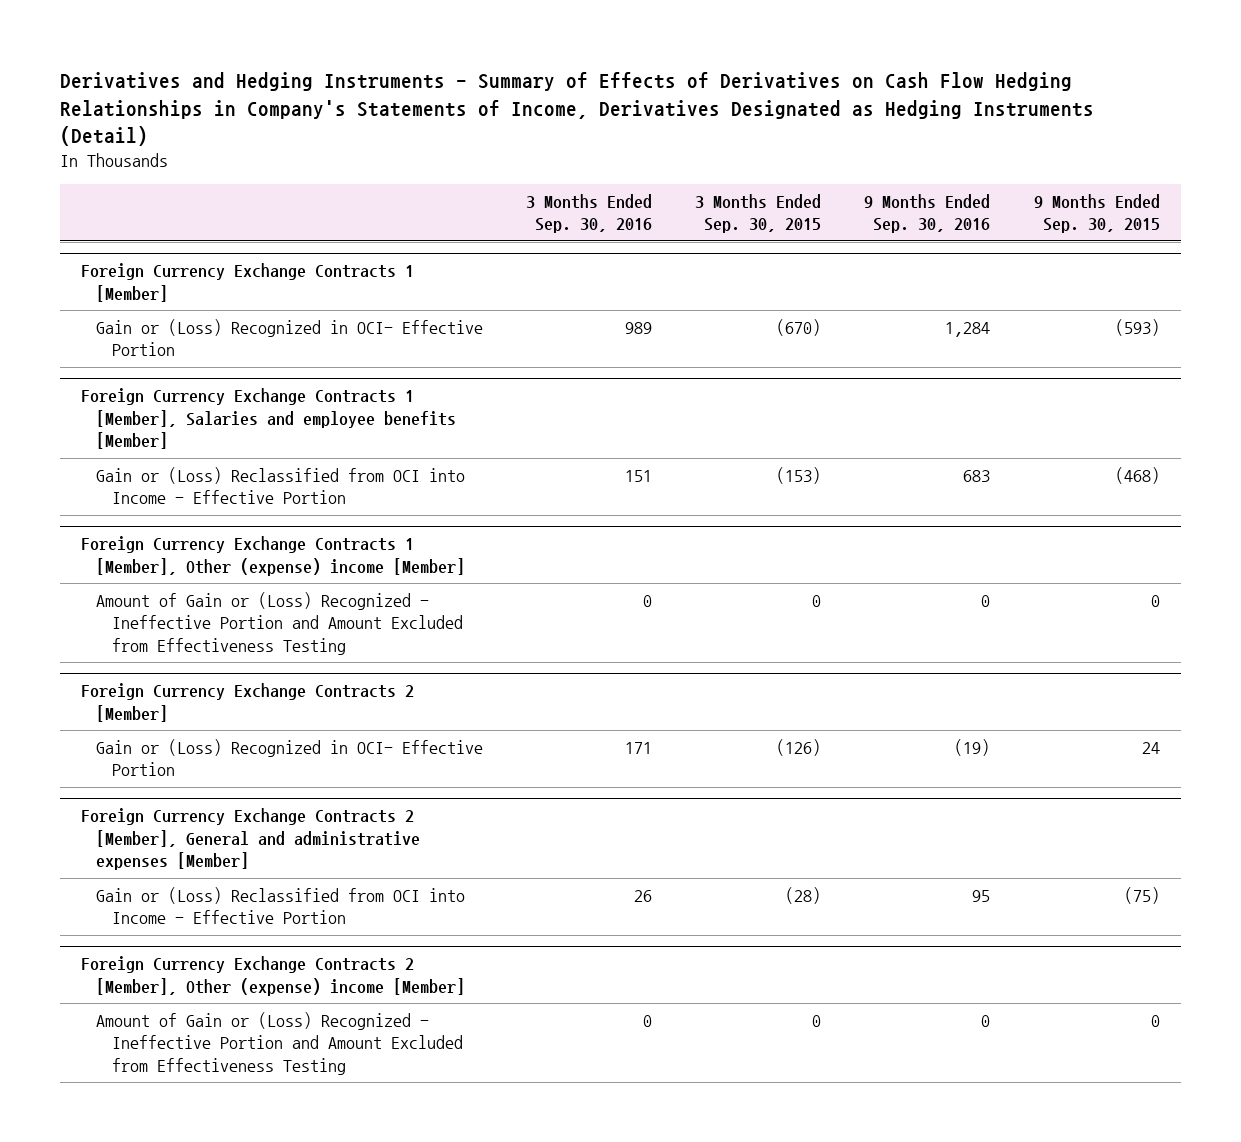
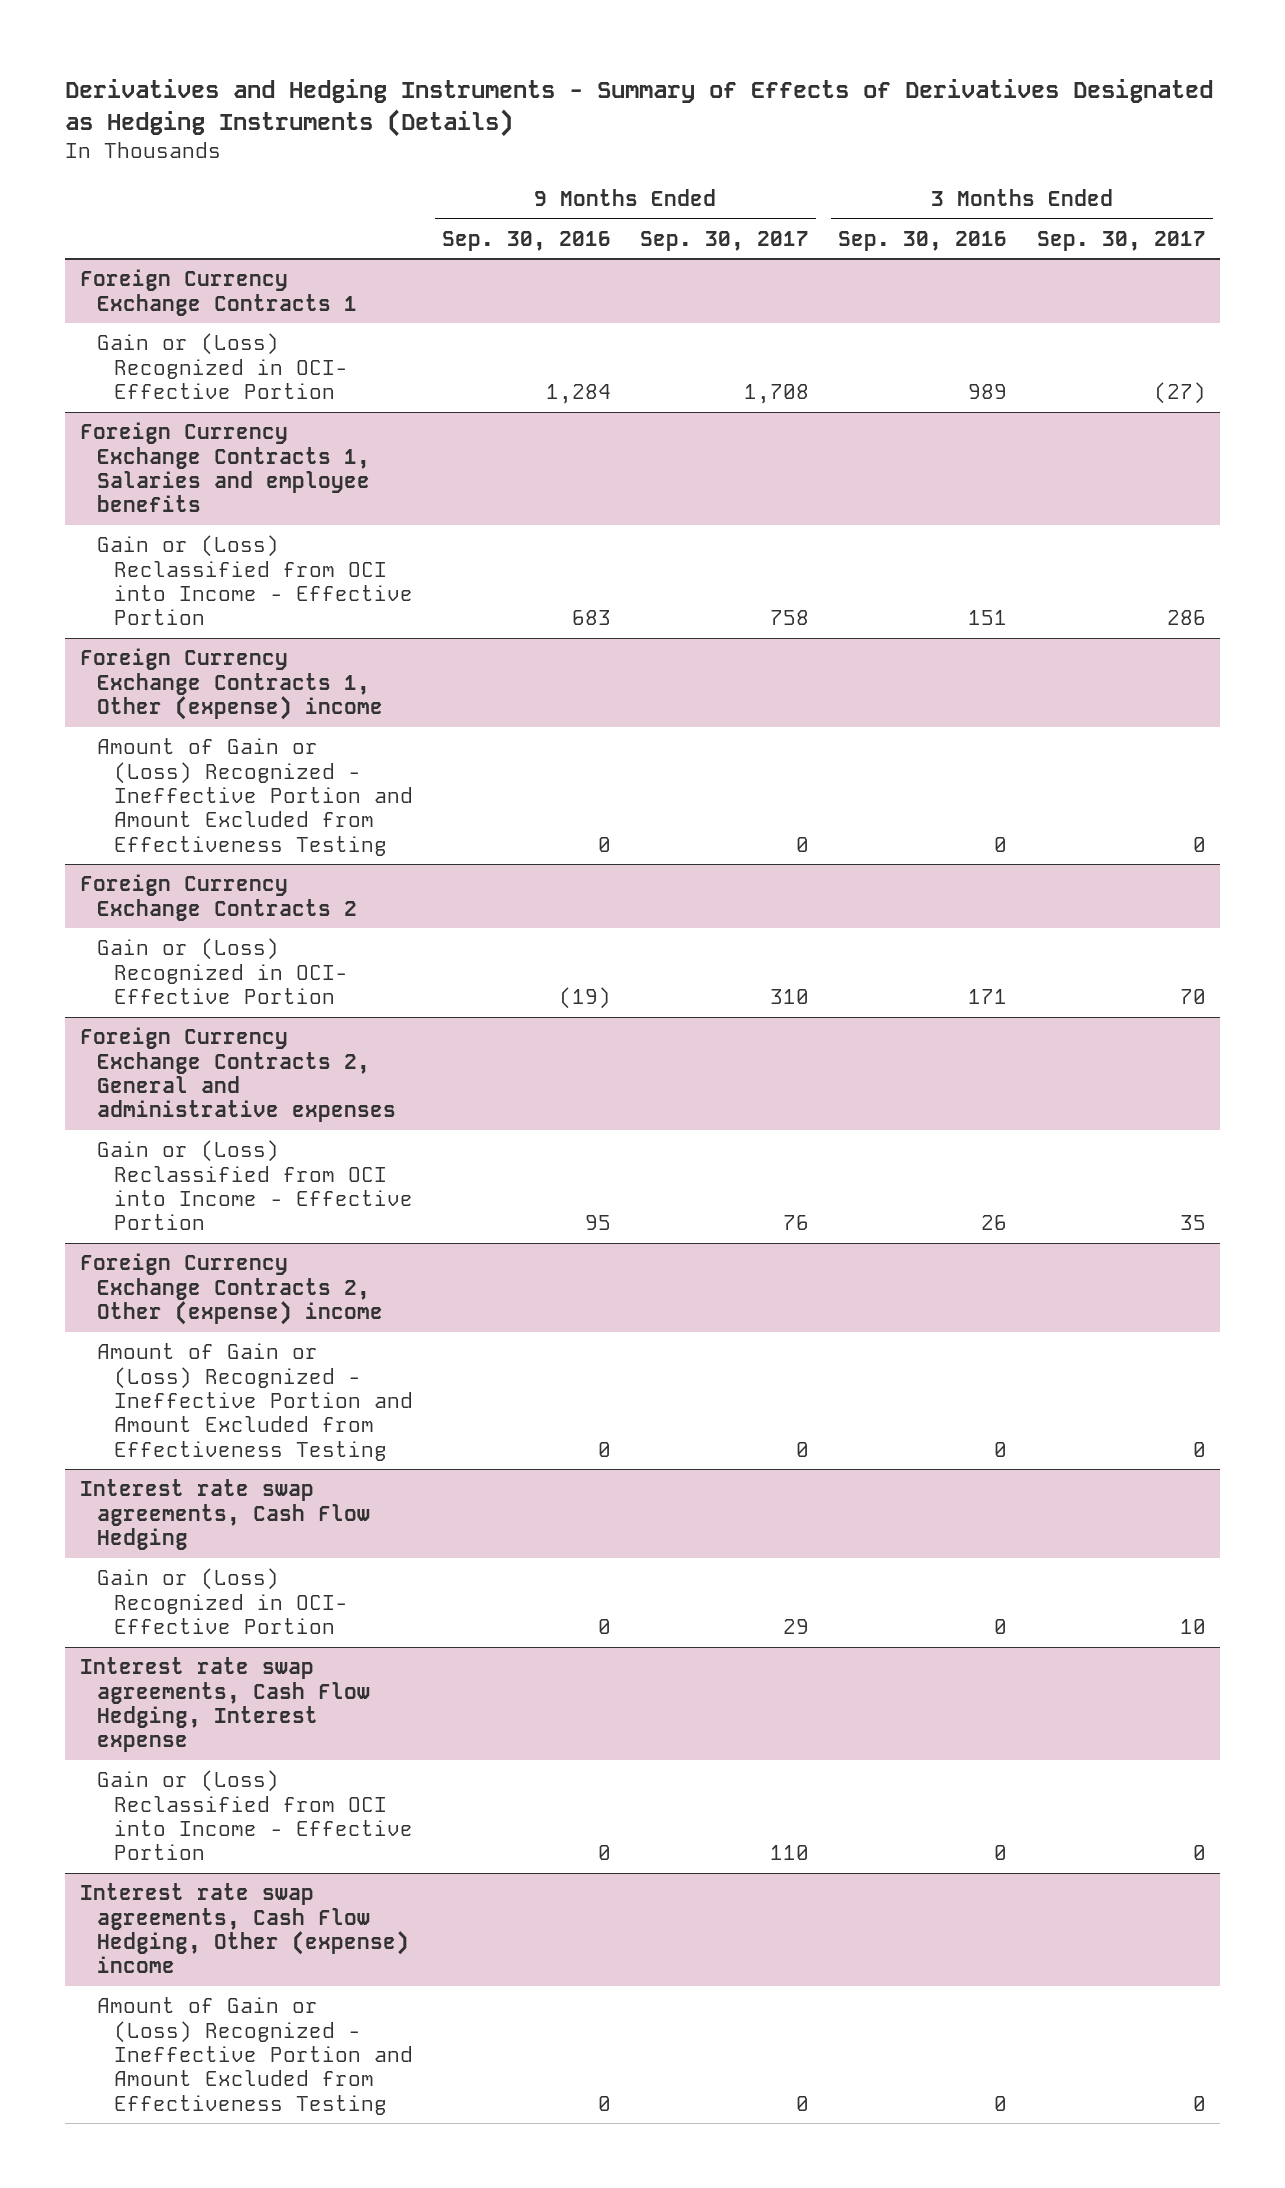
[59,72,1094,147] Derivatives and Hedging Instruments - Summary of Effects of Derivatives on Cash Flow Hedging Relationships in Company's Statements of Income, Derivatives Designated as Hedging Instruments (Detail) -> [65,78,1214,137] Derivatives and Hedging Instruments - Summary of Effects of Derivatives Designated as Hedging Instruments (Details)
[695,193,822,234] 3 Months Ended Sep. 30, 2015 -> none
[1033,193,1160,234] 9 Months Ended Sep. 30, 2015 -> none
none -> [640,230,810,251] Sep. 30, 2017
none -> [1036,230,1206,251] Sep. 30, 2017
[81,263,415,302] Foreign Currency Exchange Contracts 1 [Member] -> [79,269,357,316] Foreign Currency Exchange Contracts 1
[81,388,457,450] Foreign Currency Exchange Contracts 1 [Member], Salaries and employee benefits [Member] -> [79,422,370,513] Foreign Currency Exchange Contracts 1, Salaries and employee benefits
[81,536,466,576] Foreign Currency Exchange Contracts 1 [Member], Other (expense) income [Member] -> [79,648,383,720] Foreign Currency Exchange Contracts 1, Other (expense) income
[81,683,415,722] Foreign Currency Exchange Contracts 2 [Member] -> [79,874,357,921] Foreign Currency Exchange Contracts 2
[81,808,421,871] Foreign Currency Exchange Contracts 2 [Member], General and administrative expenses [Member] -> [79,1027,396,1123] Foreign Currency Exchange Contracts 2, General and administrative expenses
[81,956,466,996] Foreign Currency Exchange Contracts 2 [Member], Other (expense) income [Member] -> [79,1253,383,1325] Foreign Currency Exchange Contracts 2, Other (expense) income
none -> [79,1479,370,1550] Interest rate swap agreements, Cash Flow Hedging
none -> [96,1568,348,1634] Gain or (Loss) Recognized in OCI- Effective Portion
none -> [79,1657,370,1753] Interest rate swap agreements, Cash Flow Hedging, Interest expense
none -> [96,1770,413,1861] Gain or (Loss) Reclassified from OCI into Income - Effective Portion
none -> [79,1883,409,1974] Interest rate swap agreements, Cash Flow Hedging, Other (expense) income
none -> [96,1997,413,2115] Amount of Gain or (Loss) Recognized - Ineffective Portion and Amount Excluded from Effectiveness Testing

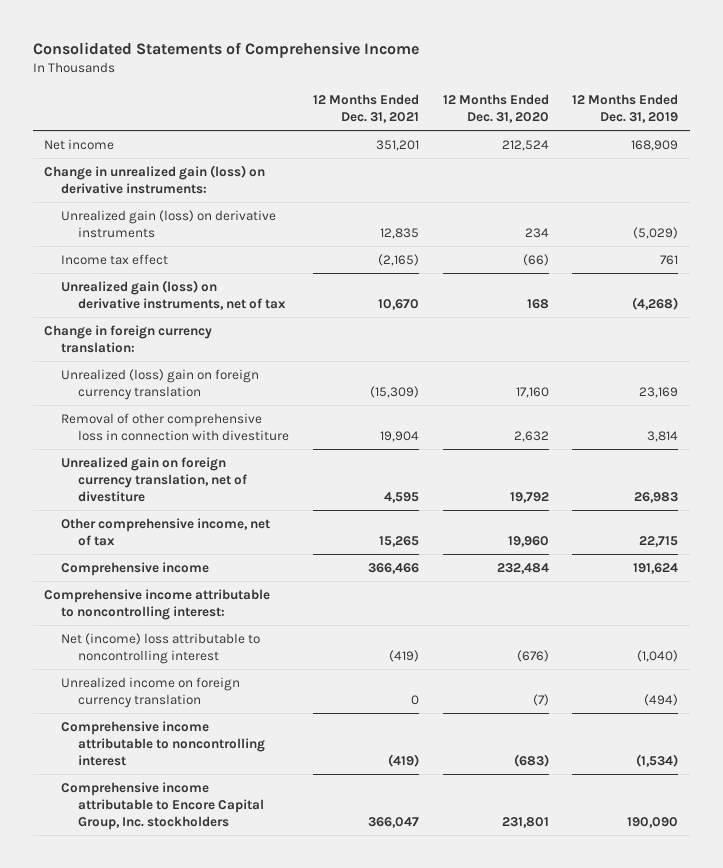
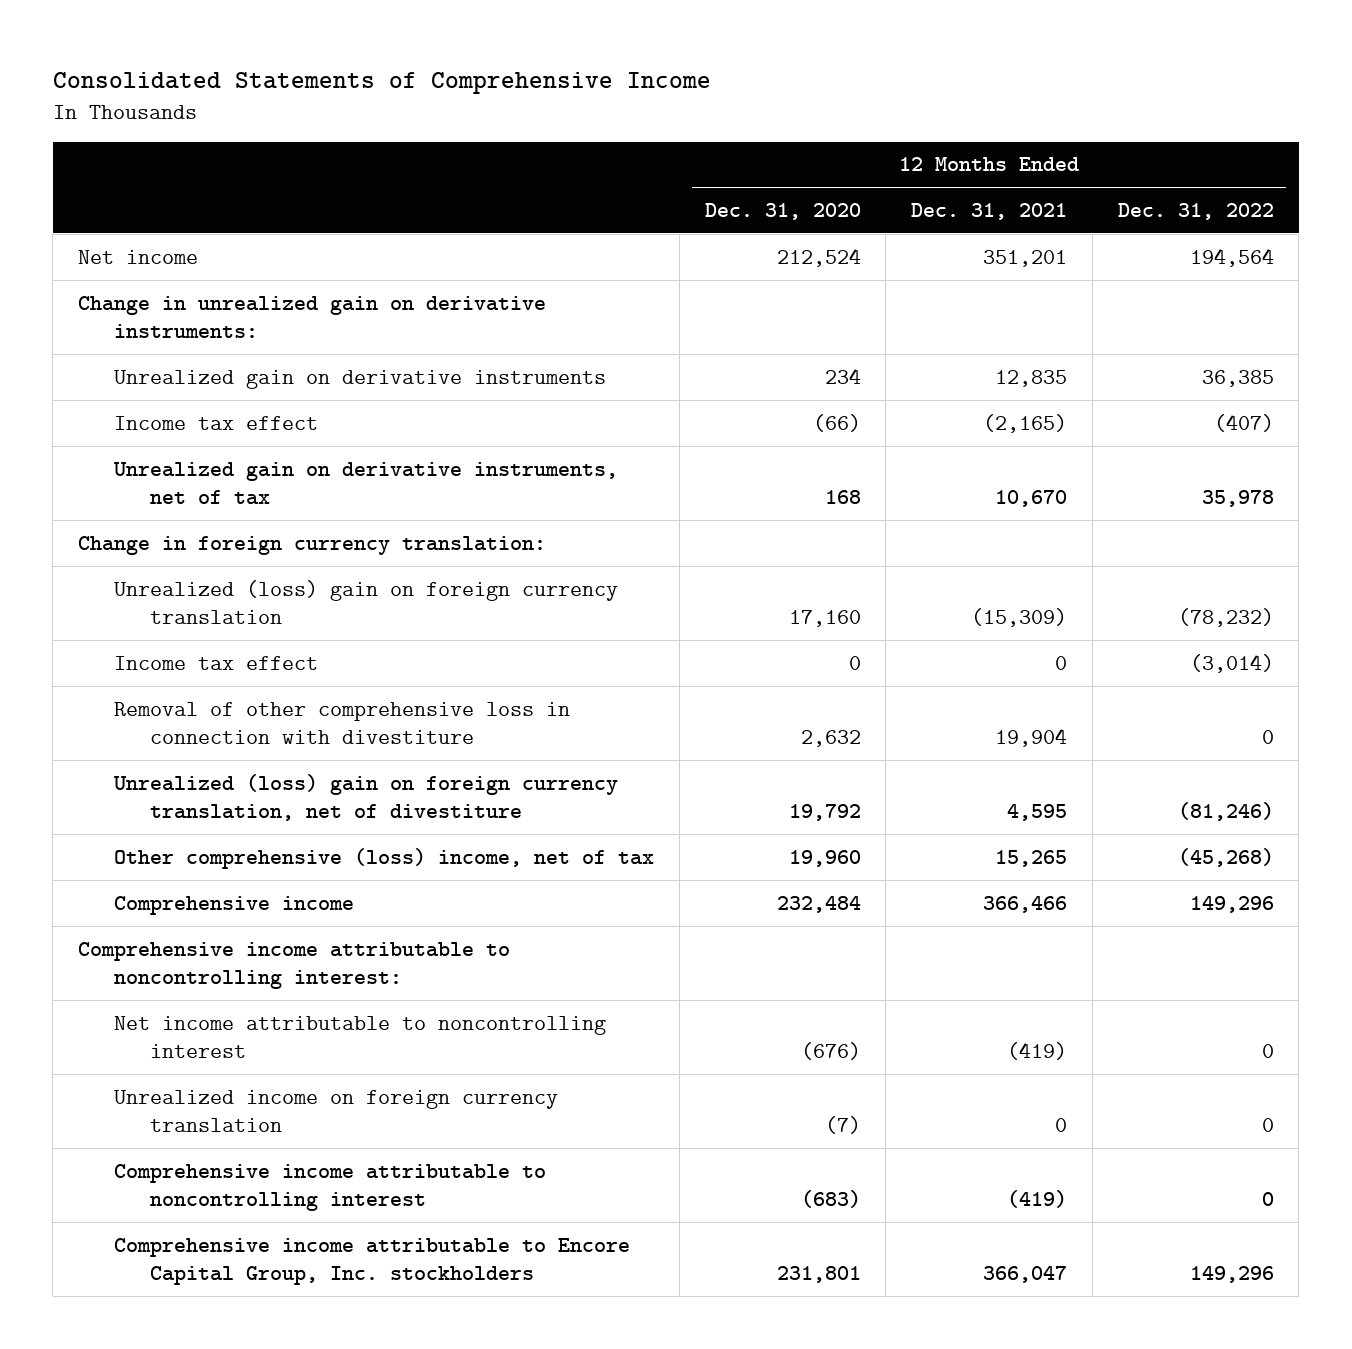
[572,93,679,123] 12 Months Ended Dec. 31, 2019 -> none
none -> [1117,202,1274,220] Dec. 31, 2022
[44,164,266,194] Change in unrealized gain (loss) on derivative instruments: -> [78,295,547,338] Change in unrealized gain on derivative instruments:
[61,209,277,238] Unrealized gain (loss) on derivative instruments -> [114,369,607,389] Unrealized gain on derivative instruments
[61,279,286,310] Unrealized gain (loss) on derivative instruments, net of tax -> [113,461,619,505] Unrealized gain on derivative instruments, net of tax
none -> [114,655,319,670] Income tax effect
[61,456,247,503] Unrealized gain on foreign currency translation, net of divestiture -> [113,773,619,821] Unrealized (loss) gain on foreign currency translation, net of divestiture
[61,517,271,546] Other comprehensive income, net of tax -> [114,847,655,869] Other comprehensive (loss) income, net of tax
[61,632,261,664] Net (income) loss attributable to noncontrolling interest -> [114,1015,607,1058] Net income attributable to noncontrolling interest

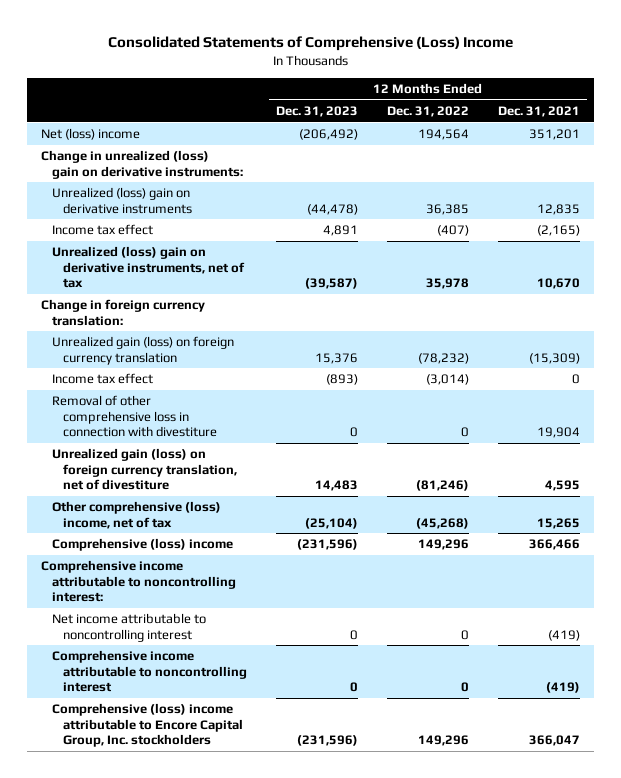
[52,72,711,95] Consolidated Statements of Comprehensive Income -> [107,36,513,52] Consolidated Statements of Comprehensive (Loss) Income
[704,202,861,220] Dec. 31, 2020 -> none
none -> [276,106,359,118] Dec. 31, 2023
[78,249,199,264] Net income -> [41,128,141,141] Net (loss) income
[78,295,547,338] Change in unrealized gain on derivative instruments: -> [41,150,244,179] Change in unrealized (loss) gain on derivative instruments:
[114,369,607,389] Unrealized gain on derivative instruments -> [52,187,193,214] Unrealized (loss) gain on derivative instruments
[113,461,619,505] Unrealized gain on derivative instruments, net of tax -> [52,246,246,288] Unrealized (loss) gain on derivative instruments, net of tax
[114,579,619,624] Unrealized (loss) gain on foreign currency translation -> [52,336,235,365] Unrealized gain (loss) on foreign currency translation
[113,773,619,821] Unrealized (loss) gain on foreign currency translation, net of divestiture -> [52,448,238,490] Unrealized gain (loss) on foreign currency translation, net of divestiture
[114,895,355,915] Comprehensive income -> [52,538,234,552] Comprehensive (loss) income
[114,1089,559,1132] Unrealized income on foreign currency translation -> none
[114,1237,631,1285] Comprehensive income attributable to Encore Capital Group, Inc. stockholders -> [52,703,244,747] Comprehensive (loss) income attributable to Encore Capital Group, Inc. stockholders

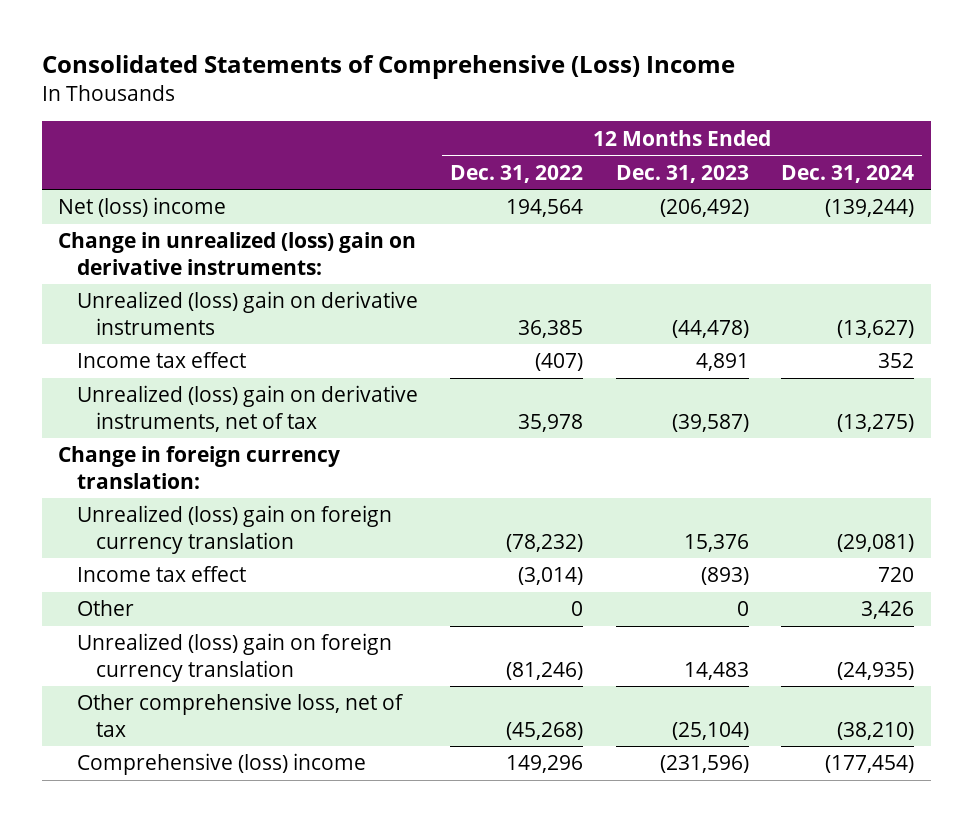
[497,106,580,118] Dec. 31, 2021 -> none
none -> [781,164,915,183] Dec. 31, 2024
[52,336,235,365] Unrealized gain (loss) on foreign currency translation -> [76,505,392,554] Unrealized (loss) gain on foreign currency translation
[52,395,218,437] Removal of other comprehensive loss in connection with divestiture -> [76,600,134,617] Other
[52,448,238,490] Unrealized gain (loss) on foreign currency translation, net of divestiture -> [76,633,392,682] Unrealized (loss) gain on foreign currency translation
[52,501,222,529] Other comprehensive (loss) income, net of tax -> [76,693,404,737] Other comprehensive loss, net of tax
[41,560,237,602] Comprehensive income attributable to noncontrolling interest: -> none
[52,613,207,642] Net income attributable to noncontrolling interest -> none
[52,650,248,692] Comprehensive income attributable to noncontrolling interest -> none
[52,703,244,747] Comprehensive (loss) income attributable to Encore Capital Group, Inc. stockholders -> none

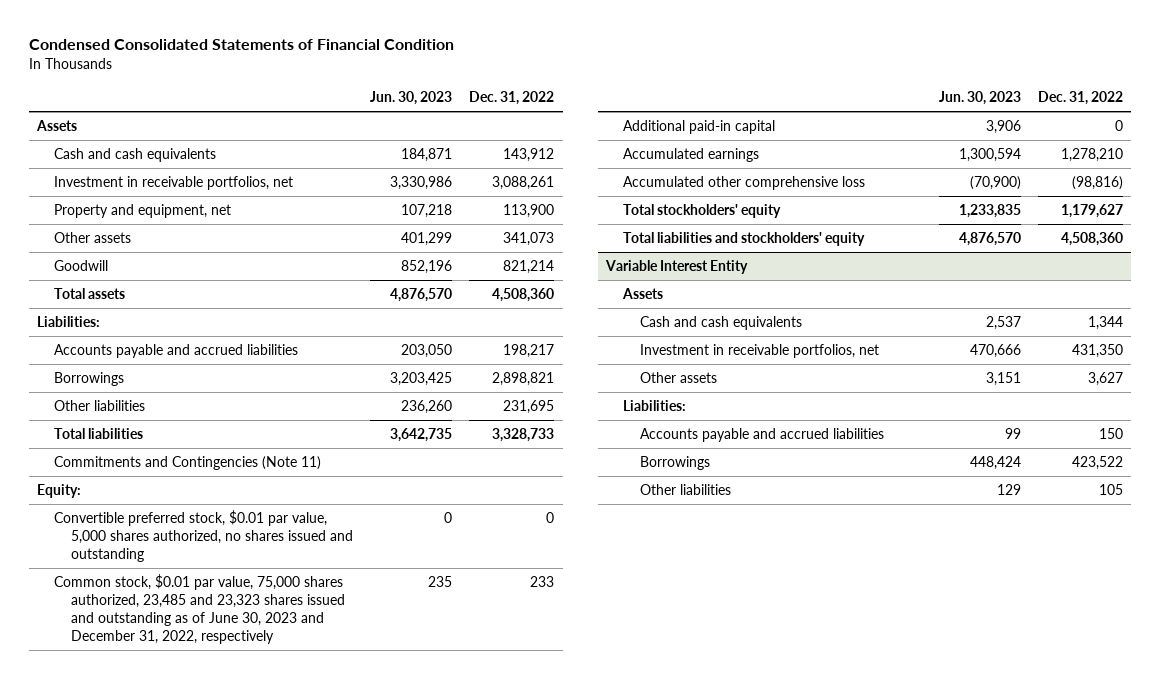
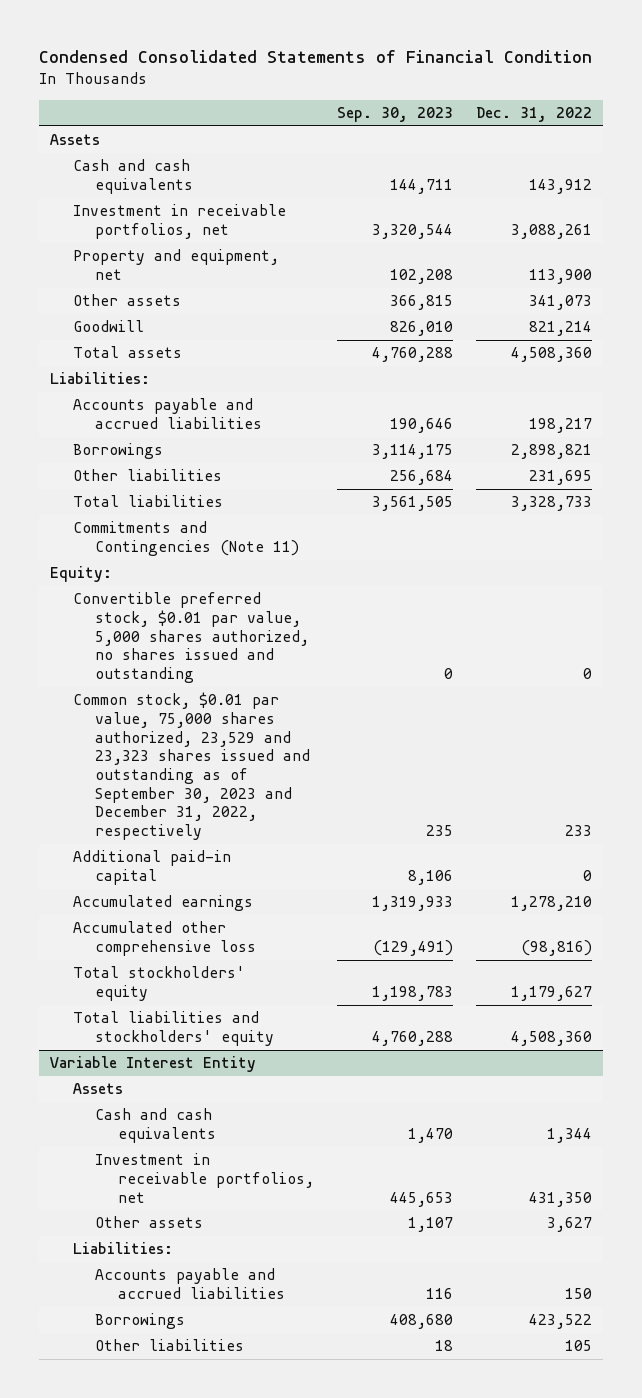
[370,91,453,106] Jun. 30, 2023 -> none
none -> [336,106,453,122] Sep. 30, 2023
[54,574,346,645] Common stock, $0.01 par value, 75,000 shares authorized, 23,485 and 23,323 shares issued and outstanding as of June 30, 2023 and December 31, 2022, respectively -> [72,692,311,841] Common stock, $0.01 par value, 75,000 shares authorized, 23,529 and 23,323 shares issued and outstanding as of September 30, 2023 and December 31, 2022, respectively

